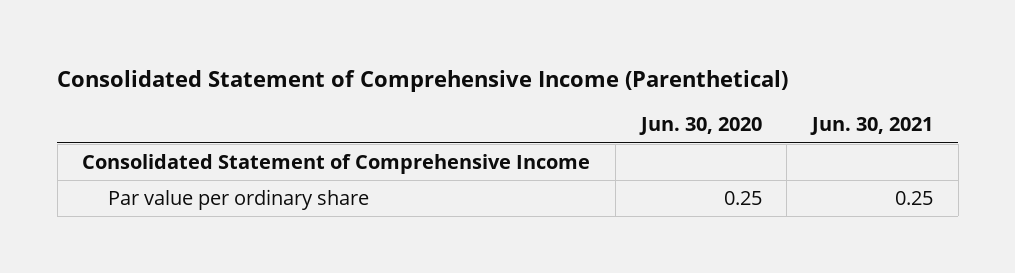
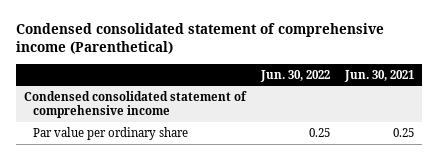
[57,70,789,93] Consolidated Statement of Comprehensive Income (Parenthetical) -> [16,23,385,55] Condensed consolidated statement of comprehensive income (Parenthetical)
[638,117,762,136] Jun. 30, 2020 -> none
none -> [259,69,330,82] Jun. 30, 2022
[82,153,591,174] Consolidated Statement of Comprehensive Income -> [23,90,247,119] Condensed consolidated statement of comprehensive income

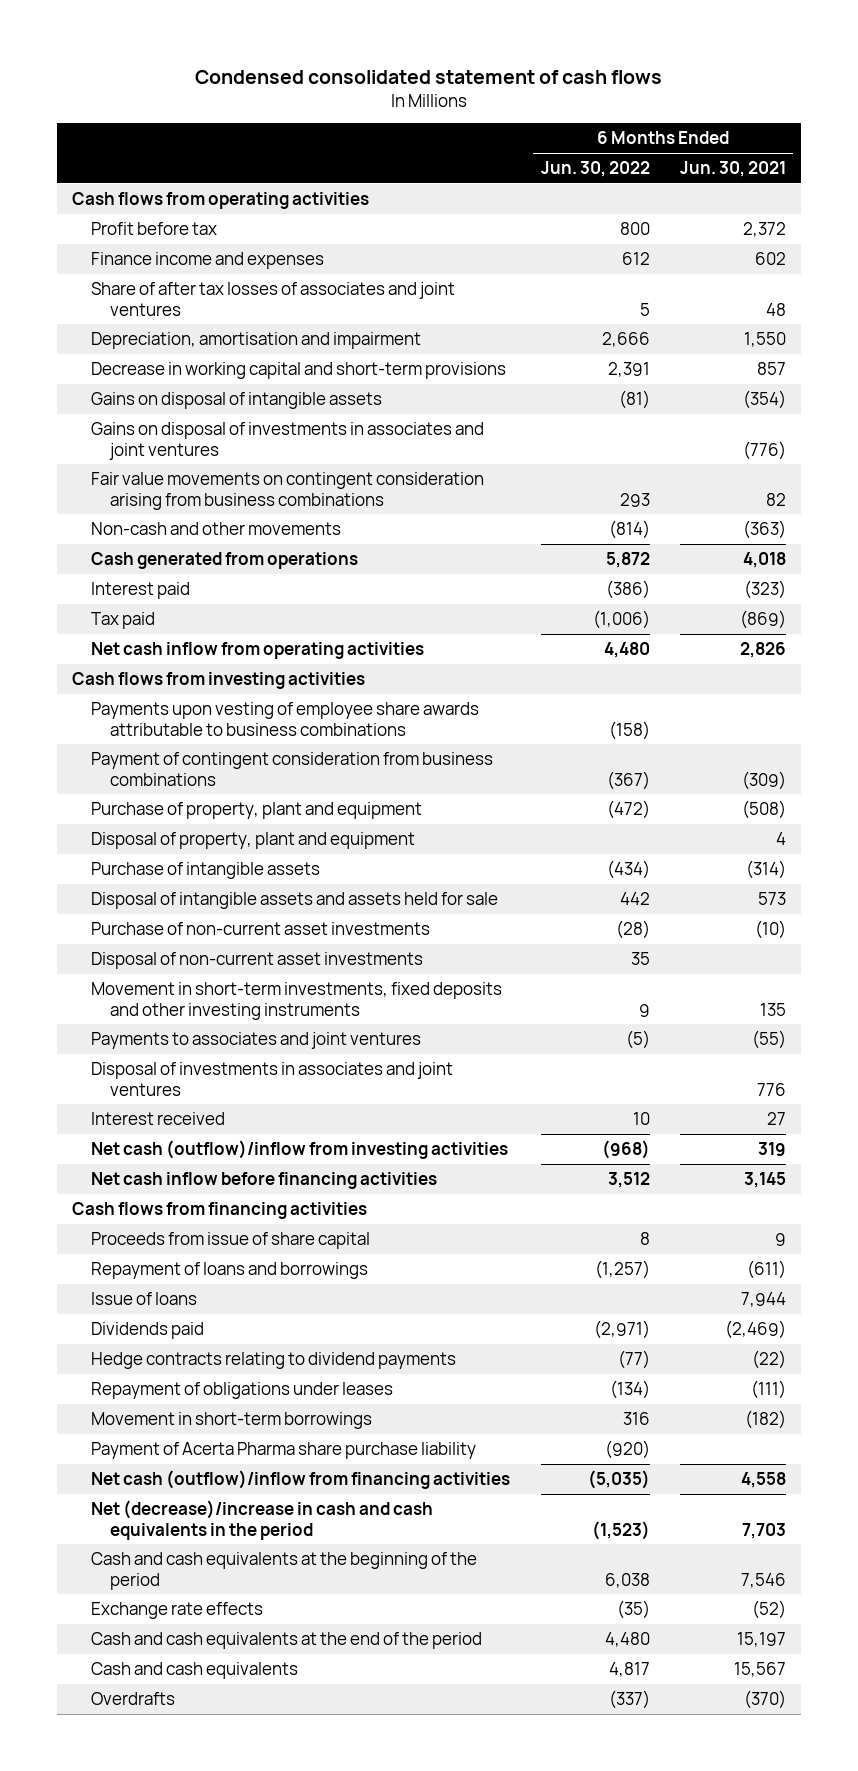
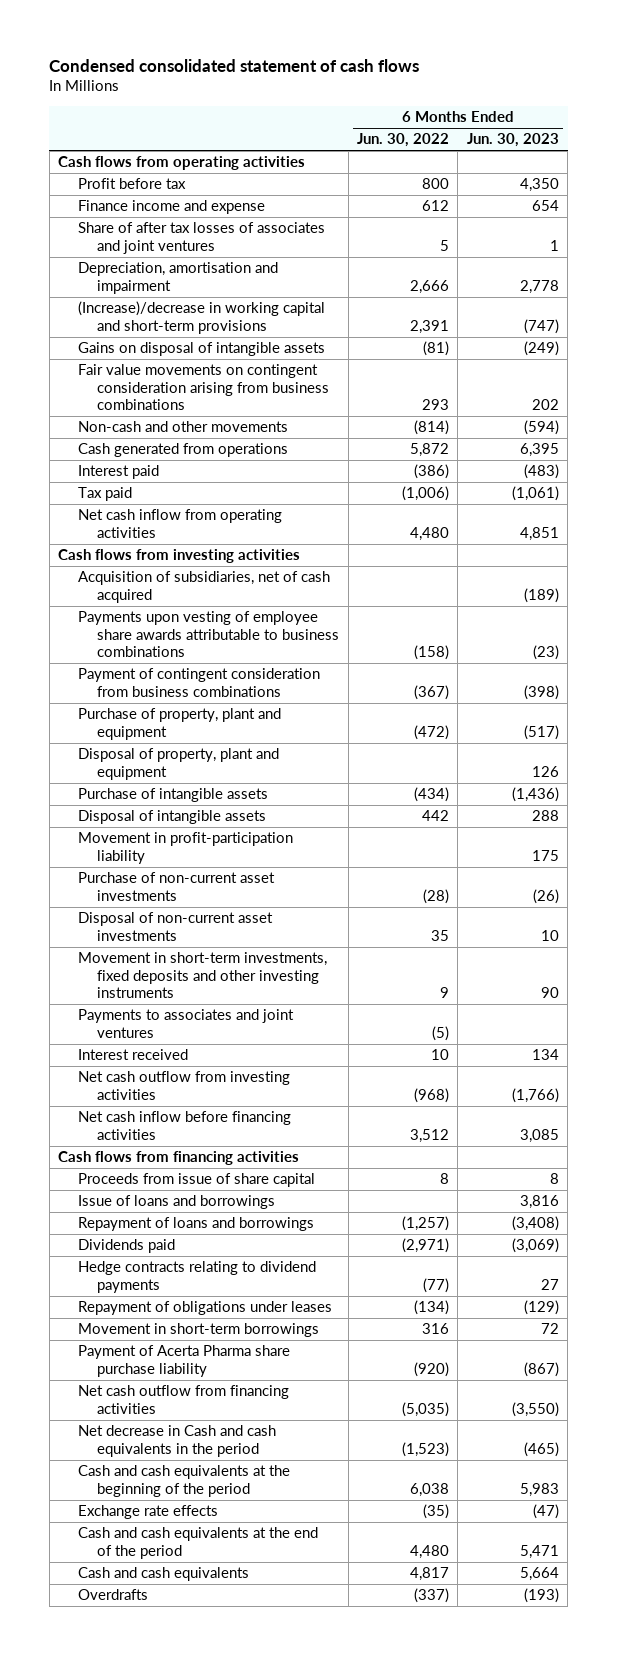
[679,160,786,177] Jun. 30, 2021 -> none
none -> [466,133,559,148] Jun. 30, 2023
[91,251,325,269] Finance income and expenses -> [77,200,265,215] Finance income and expense
[91,361,507,379] Decrease in working capital and short-term provisions -> [77,301,325,334] (Increase)/decrease in working capital and short-term provisions
[91,421,485,460] Gains on disposal of investments in associates and joint ventures -> none
none -> [77,571,330,603] Acquisition of subsidiaries, net of cash acquired
[91,891,499,909] Disposal of intangible assets and assets held for sale -> [77,810,266,825] Disposal of intangible assets
none -> [77,832,293,864] Movement in profit-participation liability
[91,1061,454,1096] Disposal of investments in associates and joint ventures -> none
[91,1139,509,1159] Net cash (outflow)/inflow from investing activities -> [77,1071,290,1100] Net cash outflow from investing activities
none -> [77,1195,275,1210] Issue of loans and borrowings
[91,1291,198,1305] Issue of loans -> none
[91,1469,511,1489] Net cash (outflow)/inflow from financing activities -> [77,1385,289,1414] Net cash outflow from financing activities
[91,1499,434,1540] Net (decrease)/increase in cash and cash equivalents in the period -> [77,1425,276,1457] Net decrease in Cash and cash equivalents in the period

